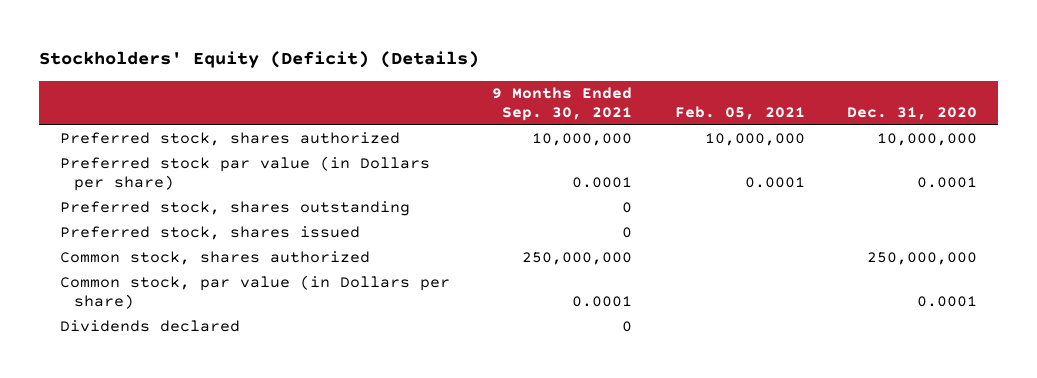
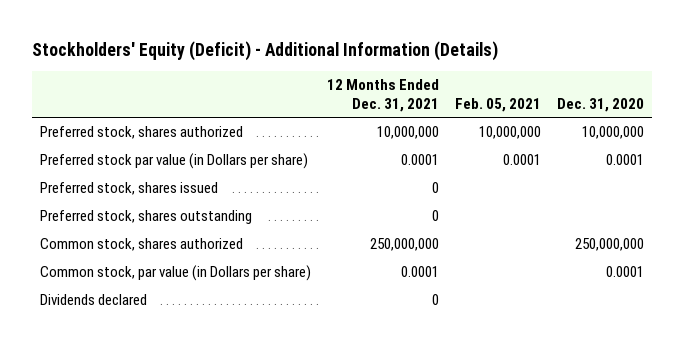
[38,51,479,69] Stockholders' Equity (Deficit) (Details) -> [32,40,499,61] Stockholders' Equity (Deficit) - Additional Information (Details)
[492,87,633,122] 9 Months Ended Sep. 30, 2021 -> none
none -> [327,79,440,112] 12 Months Ended Dec. 31, 2021
[59,201,410,217] Preferred stock, shares outstanding -> [40,210,253,225] Preferred stock, shares outstanding

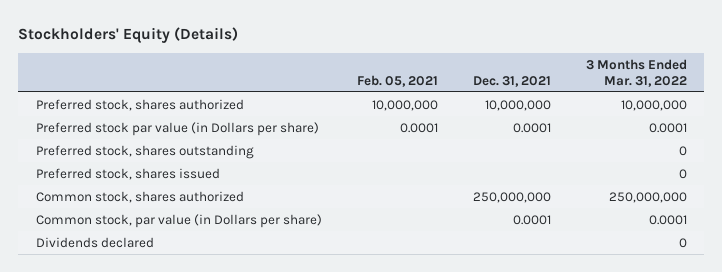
[32,40,499,61] Stockholders' Equity (Deficit) - Additional Information (Details) -> [18,27,239,44] Stockholders' Equity (Details)
[327,79,440,112] 12 Months Ended Dec. 31, 2021 -> none
[557,97,645,112] Dec. 31, 2020 -> none
none -> [472,75,551,87] Dec. 31, 2021
none -> [585,58,687,87] 3 Months Ended Mar. 31, 2022
[40,182,219,196] Preferred stock, shares issued -> [35,167,220,180] Preferred stock, shares issued

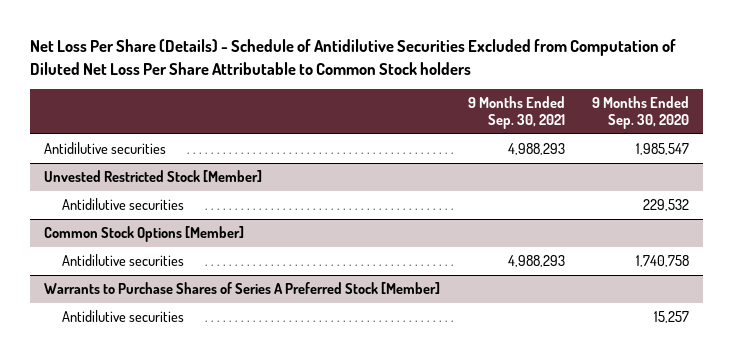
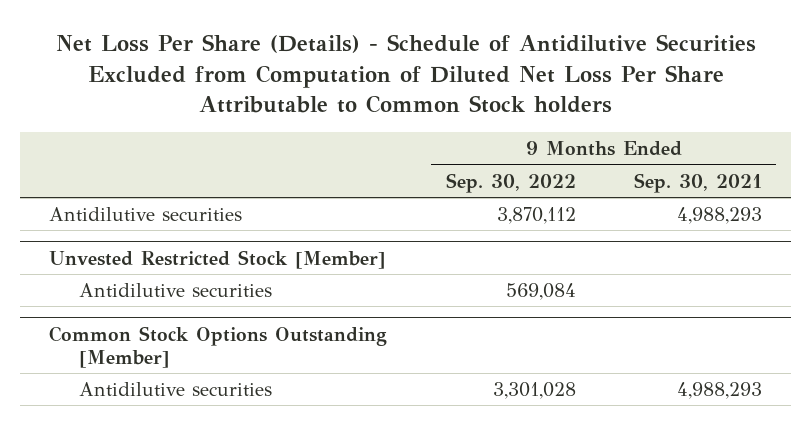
[592,96,690,130] 9 Months Ended Sep. 30, 2020 -> none
none -> [445,172,576,193] Sep. 30, 2022
[43,226,244,243] Common Stock Options [Member] -> [49,325,388,368] Common Stock Options Outstanding [Member]
[43,282,440,295] Warrants to Purchase Shares of Series A Preferred Stock [Member] -> none
[62,310,185,323] Antidilutive securities -> none

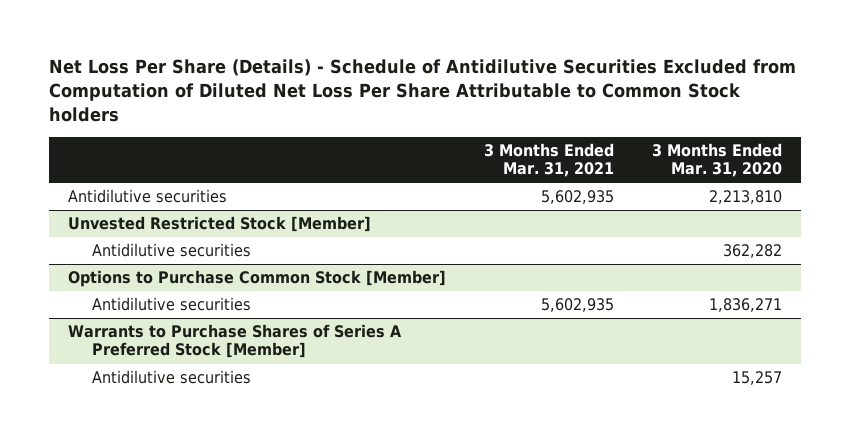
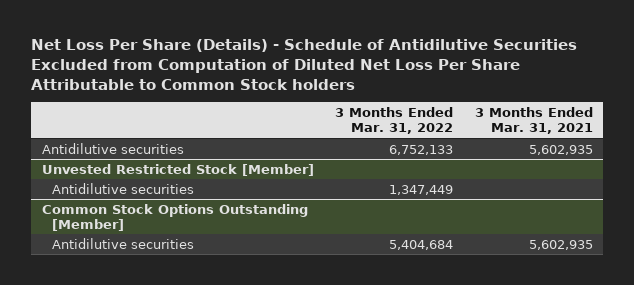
[652,143,783,178] 3 Months Ended Mar. 31, 2020 -> none
none -> [335,106,454,135] 3 Months Ended Mar. 31, 2022
[68,270,447,288] Options to Purchase Common Stock [Member] -> [41,203,308,232] Common Stock Options Outstanding [Member]
[68,324,403,359] Warrants to Purchase Shares of Series A Preferred Stock [Member] -> none
[91,370,251,385] Antidilutive securities -> none

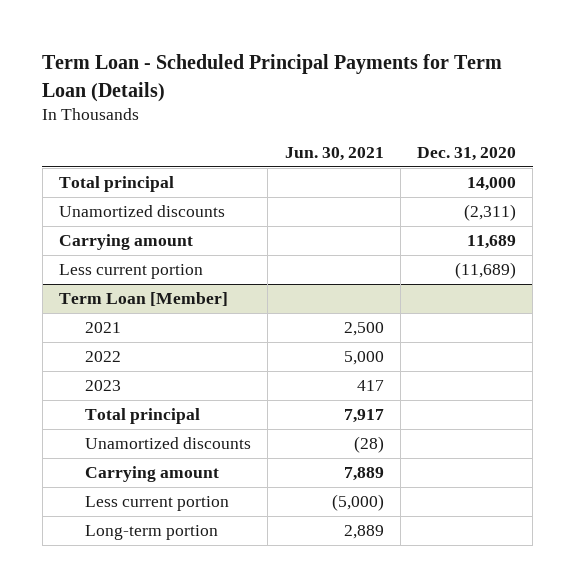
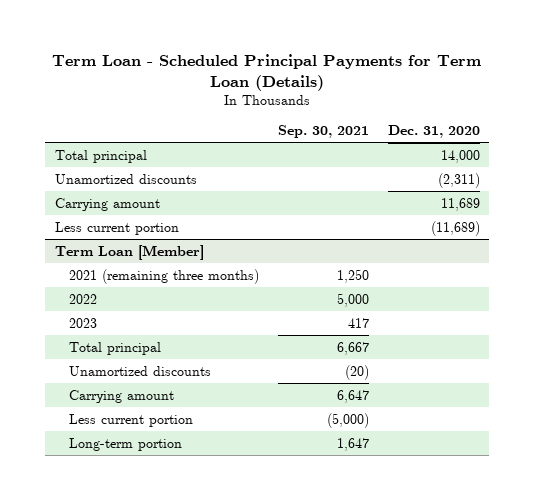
[284,146,384,161] Jun. 30, 2021 -> none
none -> [277,124,369,138] Sep. 30, 2021
[85,322,122,334] 2021 -> [68,268,259,284] 2021 (remaining three months)

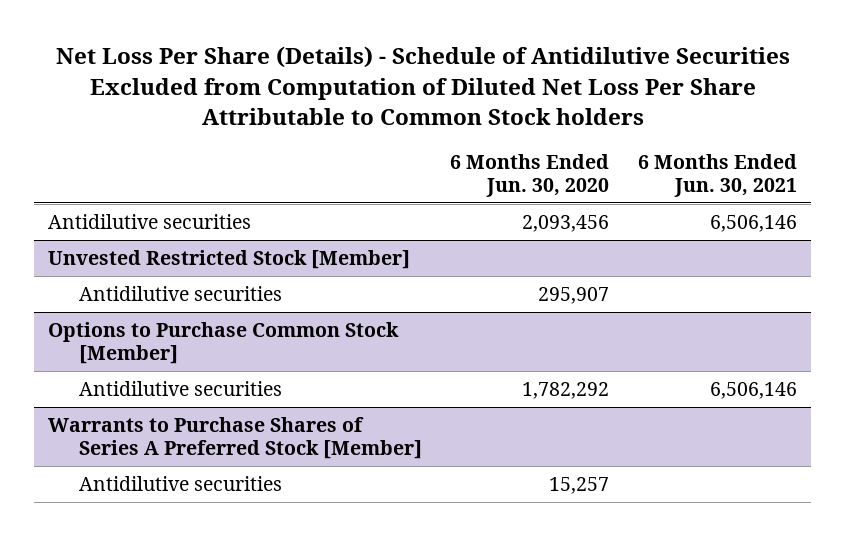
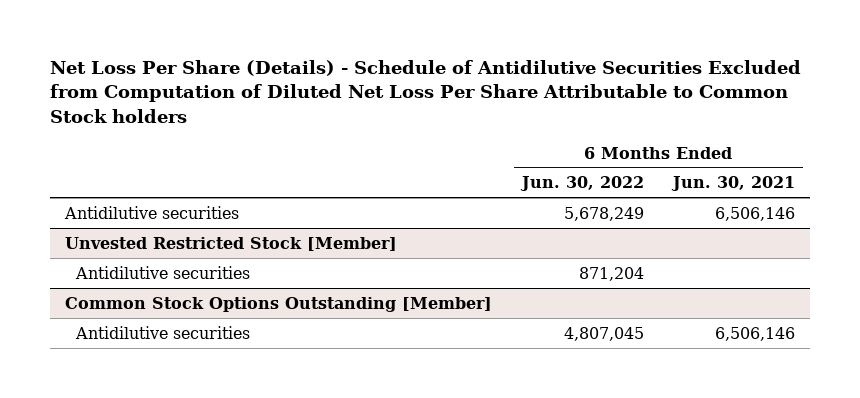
[450,153,610,198] 6 Months Ended Jun. 30, 2020 -> none
none -> [519,176,644,192] Jun. 30, 2022
[48,321,400,365] Options to Purchase Common Stock [Member] -> [64,296,492,312] Common Stock Options Outstanding [Member]
[48,416,423,460] Warrants to Purchase Shares of Series A Preferred Stock [Member] -> none
[79,475,283,491] Antidilutive securities -> none

